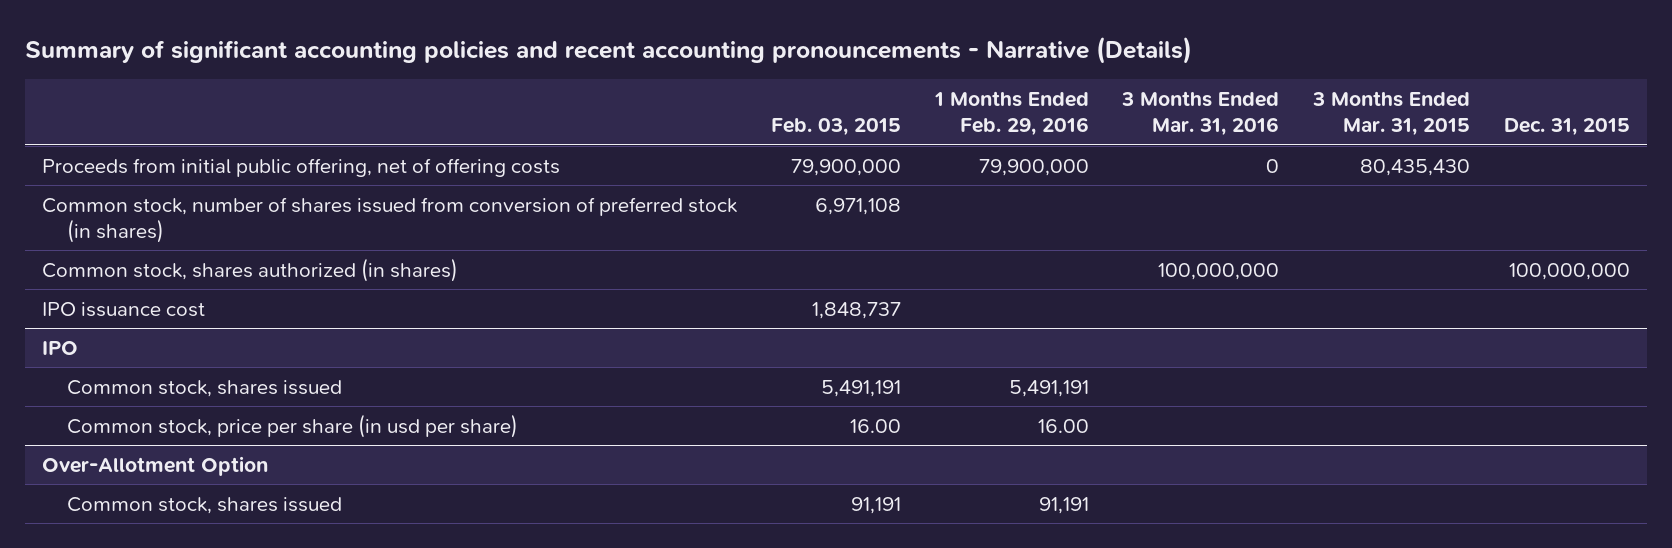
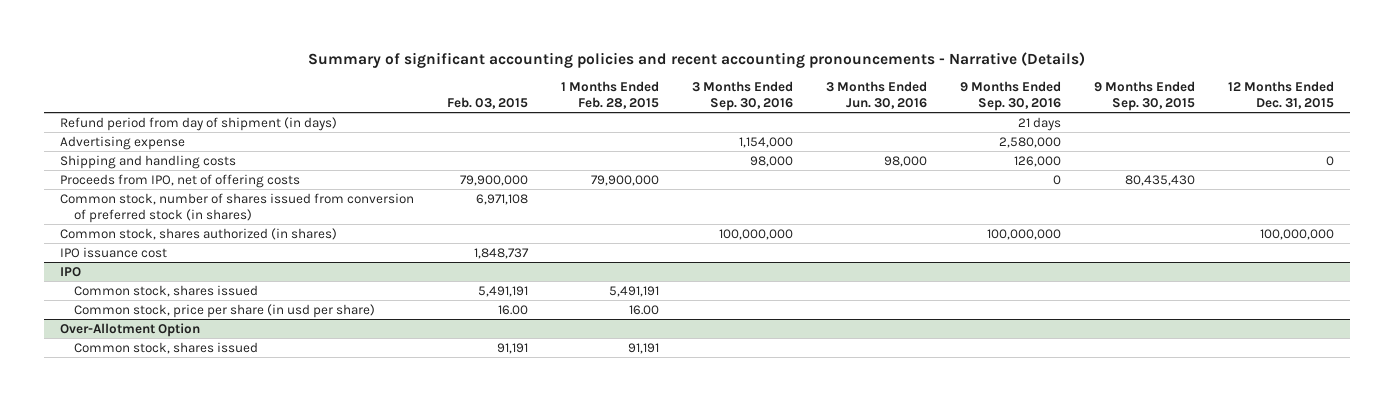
[933,91,1089,137] 1 Months Ended Feb. 29, 2016 -> none
[1121,91,1280,137] 3 Months Ended Mar. 31, 2016 -> none
[1312,91,1471,137] 3 Months Ended Mar. 31, 2015 -> none
[1503,118,1630,137] Dec. 31, 2015 -> none
none -> [561,81,660,110] 1 Months Ended Feb. 28, 2015
none -> [691,81,793,112] 3 Months Ended Sep. 30, 2016
none -> [825,81,927,110] 3 Months Ended Jun. 30, 2016
none -> [959,81,1061,112] 9 Months Ended Sep. 30, 2016
none -> [1093,81,1195,112] 9 Months Ended Sep. 30, 2015
none -> [1227,81,1334,110] 12 Months Ended Dec. 31, 2015
none -> [60,116,338,131] Refund period from day of shipment (in days)
none -> [60,135,186,150] Advertising expense
none -> [60,154,237,169] Shipping and handling costs
[42,157,561,177] Proceeds from initial public offering, net of offering costs -> [60,173,301,188] Proceeds from IPO, net of offering costs

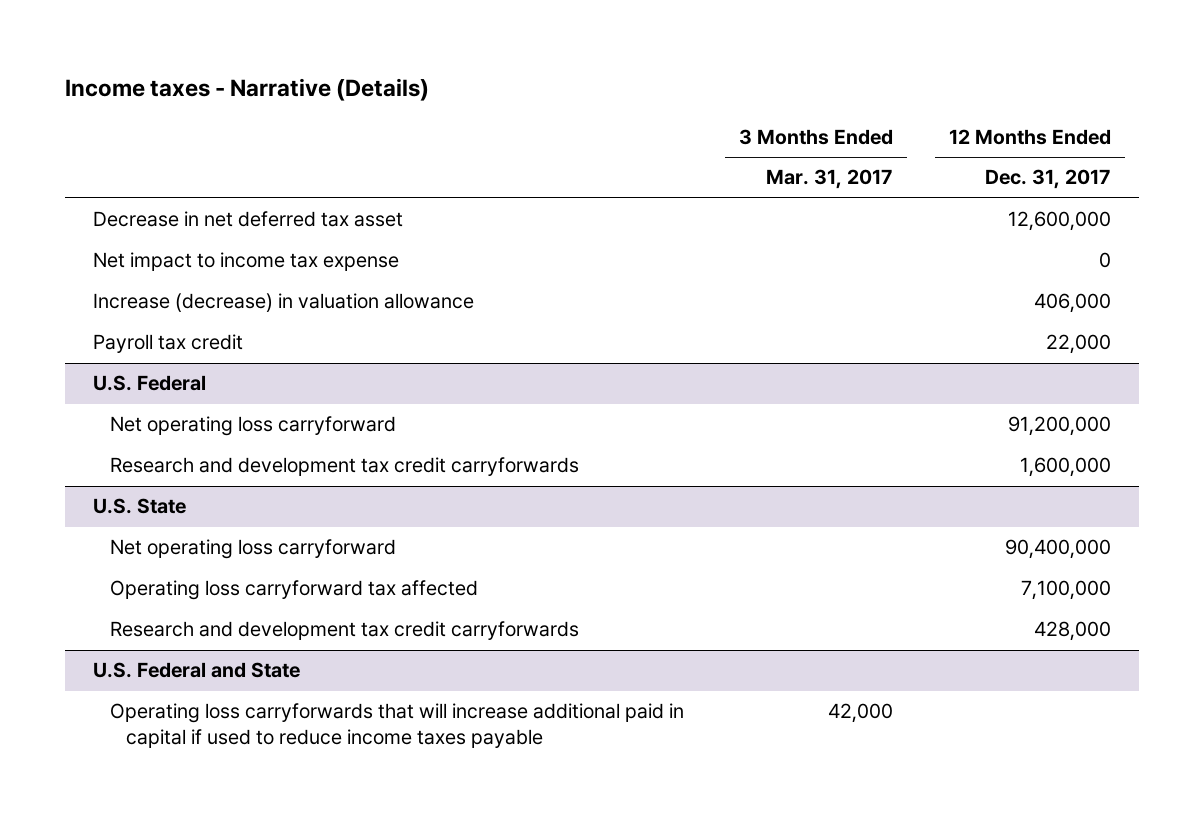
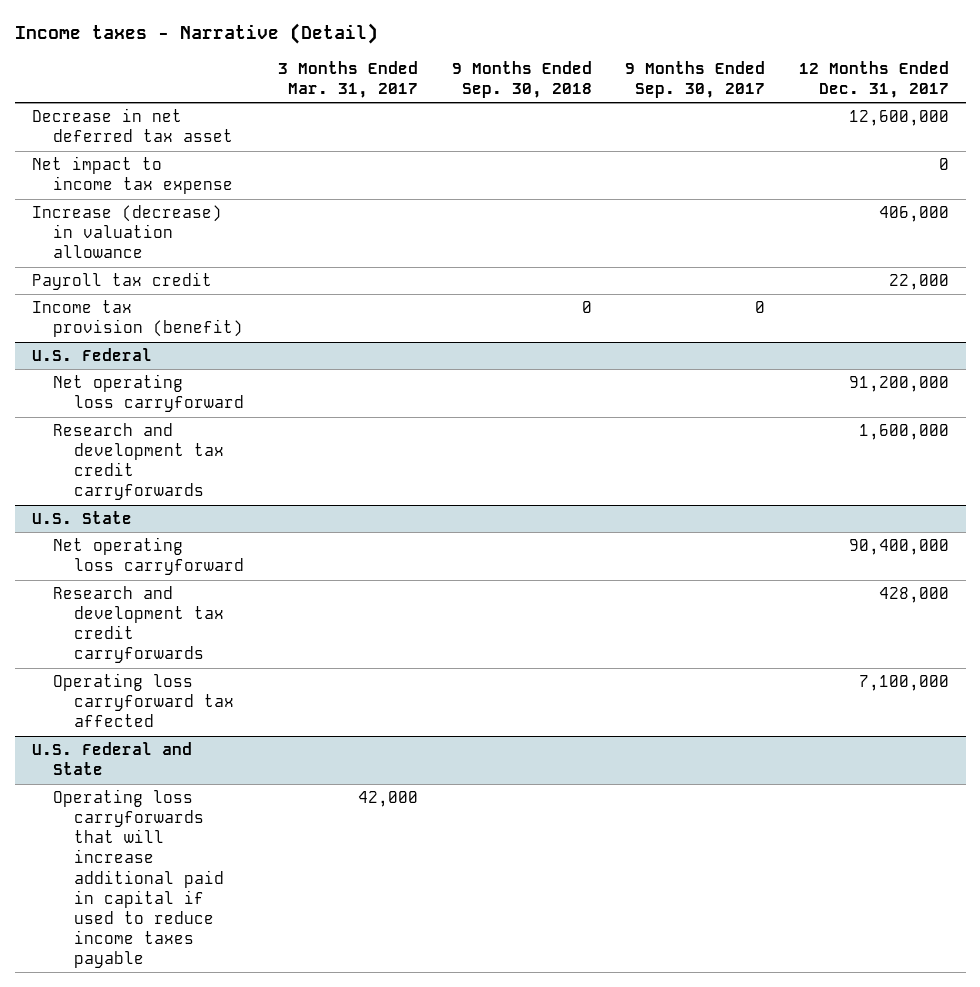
[65,78,430,102] Income taxes - Narrative (Details) -> [14,23,378,45] Income taxes - Narrative (Detail)
none -> [451,61,592,99] 9 Months Ended Sep. 30, 2018
none -> [625,61,766,99] 9 Months Ended Sep. 30, 2017
none -> [31,300,243,338] Income tax provision (benefit)
[109,580,478,601] Operating loss carryforward tax affected -> [52,673,235,728] Operating loss carryforward tax affected

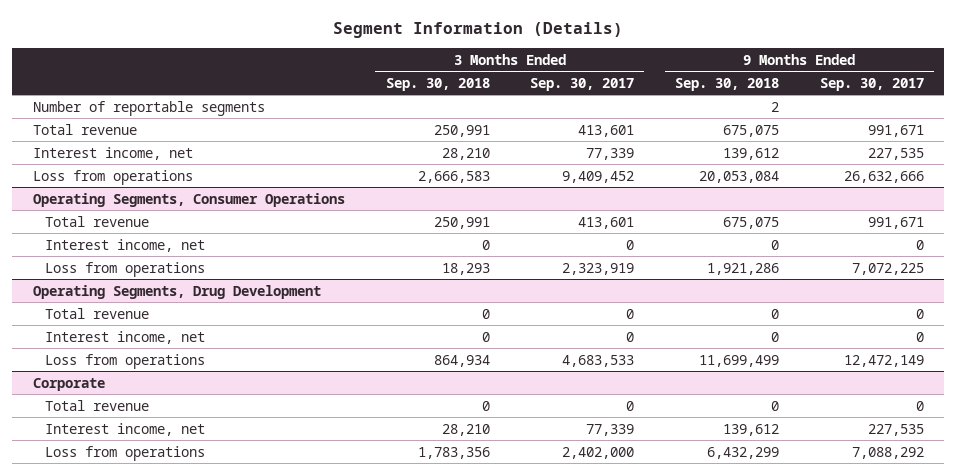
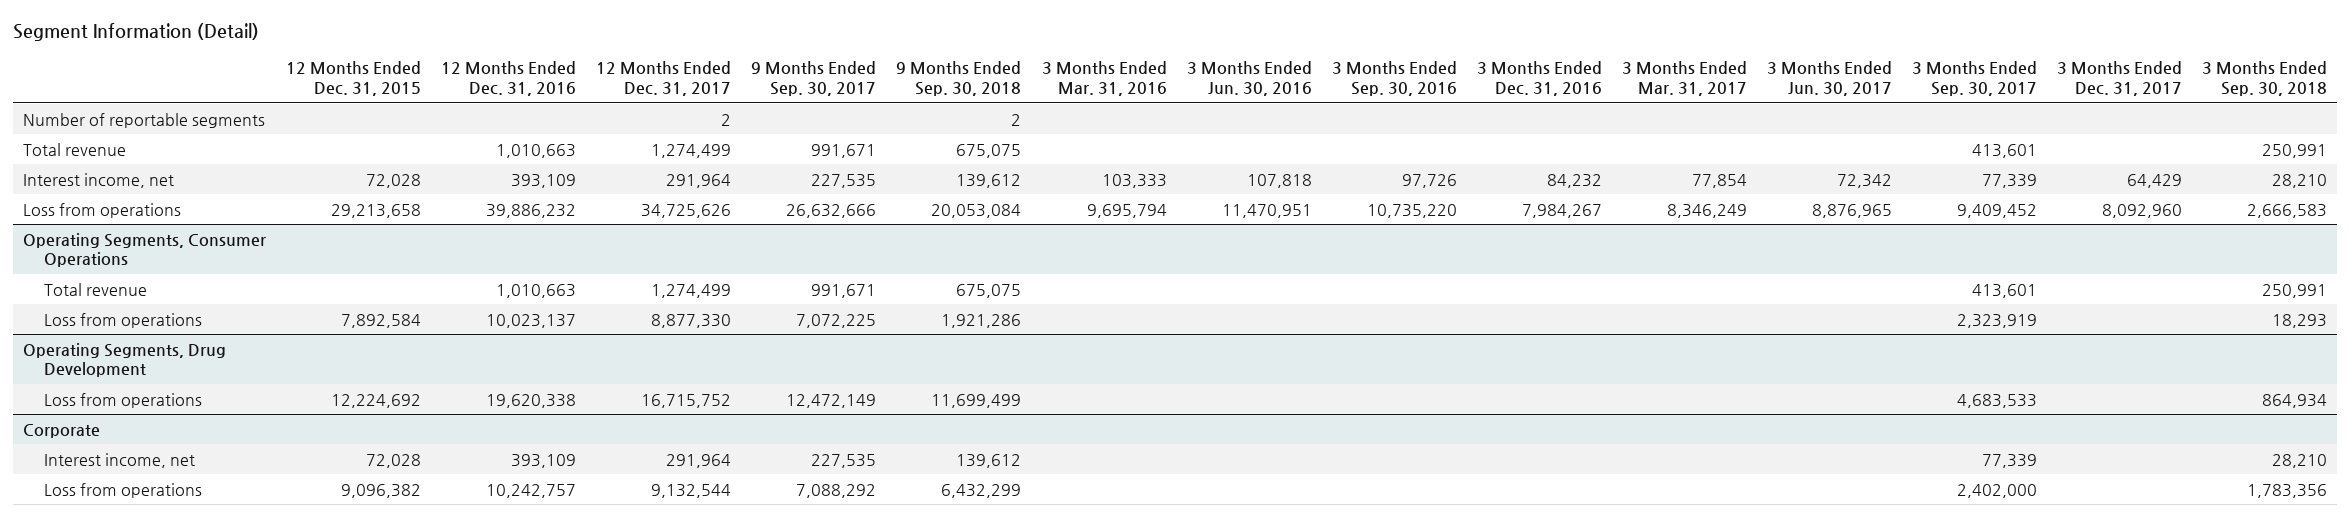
[333,22,624,39] Segment Information (Details) -> [12,23,259,42] Segment Information (Detail)
none -> [285,61,421,96] 12 Months Ended Dec. 31, 2015
none -> [441,61,577,96] 12 Months Ended Dec. 31, 2016
none -> [596,61,732,96] 12 Months Ended Dec. 31, 2017
none -> [1041,61,1167,96] 3 Months Ended Mar. 31, 2016
none -> [1186,61,1312,96] 3 Months Ended Jun. 30, 2016
none -> [1331,61,1457,96] 3 Months Ended Sep. 30, 2016
none -> [1476,61,1602,96] 3 Months Ended Dec. 31, 2016
none -> [1621,61,1747,96] 3 Months Ended Mar. 31, 2017
none -> [1767,61,1893,96] 3 Months Ended Jun. 30, 2017
none -> [2057,61,2183,96] 3 Months Ended Dec. 31, 2017
[45,238,206,252] Interest income, net -> none
[45,307,150,319] Total revenue -> none
[45,330,206,344] Interest income, net -> none
[45,399,150,411] Total revenue -> none

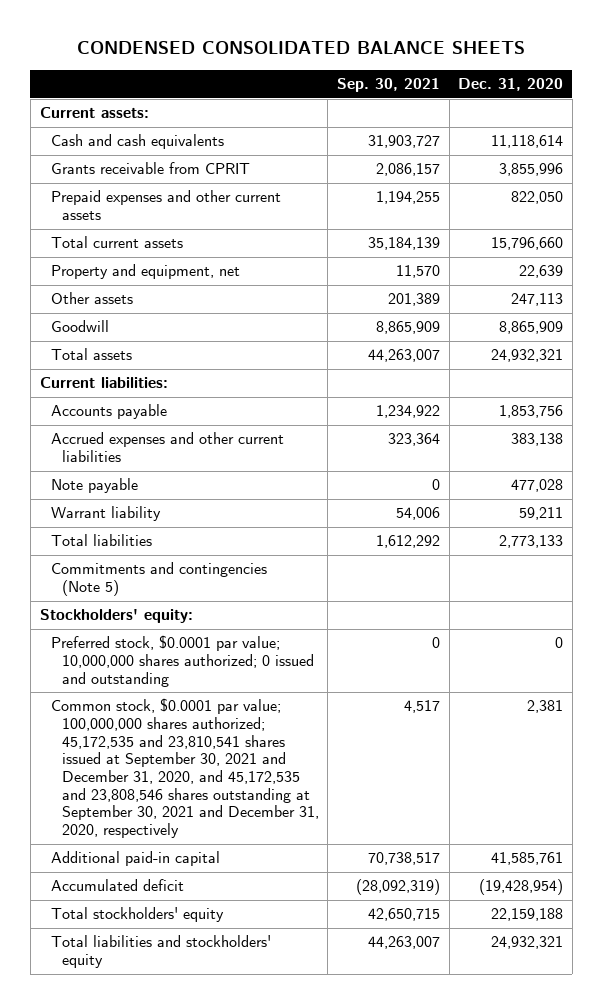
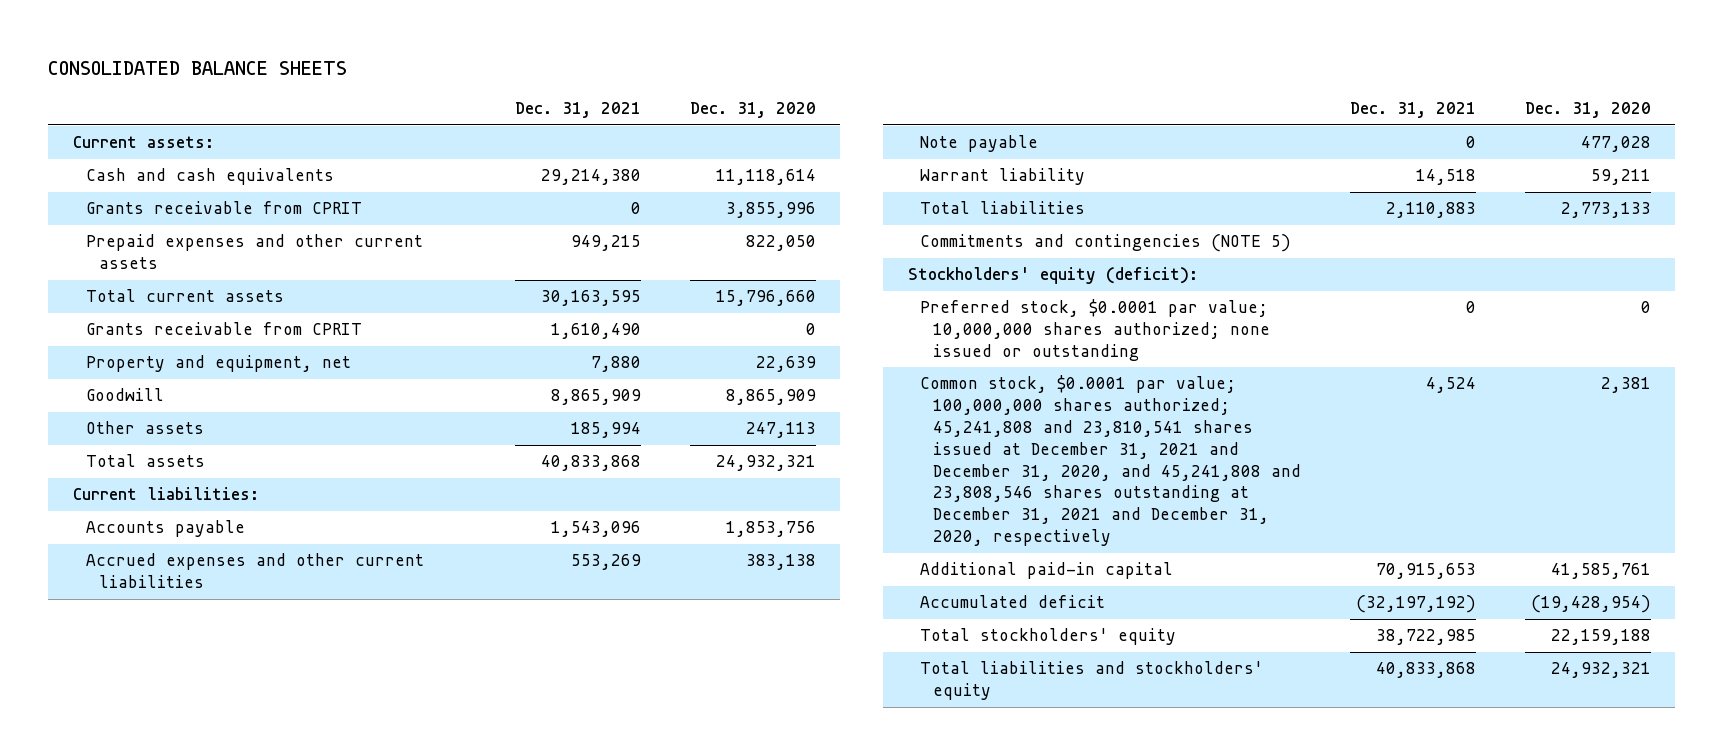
[77,41,526,55] CONDENSED CONSOLIDATED BALANCE SHEETS -> [48,60,348,75] CONSOLIDATED BALANCE SHEETS
[337,78,441,93] Sep. 30, 2021 -> none
none -> [515,102,642,119] Dec. 31, 2021
none -> [85,322,362,336] Grants receivable from CPRIT
[50,292,133,305] Other assets -> [85,421,204,435] Other assets
[50,562,267,597] Commitments and contingencies (Note 5) -> [920,234,1292,253] Commitments and contingencies (NOTE 5)
[39,609,193,624] Stockholders' equity: -> [907,267,1198,285] Stockholders' equity (deficit):
[50,635,314,687] Preferred stock, $0.0001 par value; 10,000,000 shares authorized; 0 issued and outstanding -> [920,299,1271,361] Preferred stock, $0.0001 par value; 10,000,000 shares authorized; none issued or outstanding
[50,698,319,839] Common stock, $0.0001 par value; 100,000,000 shares authorized; 45,172,535 and 23,810,541 shares issued at September 30, 2021 and December 31, 2020, and 45,172,535 and 23,808,546 shares outstanding at September 30, 2021 and December 31, 2020, respectively -> [920,375,1302,547] Common stock, $0.0001 par value; 100,000,000 shares authorized; 45,241,808 and 23,810,541 shares issued at December 31, 2021 and December 31, 2020, and 45,241,808 and 23,808,546 shares outstanding at December 31, 2021 and December 31, 2020, respectively

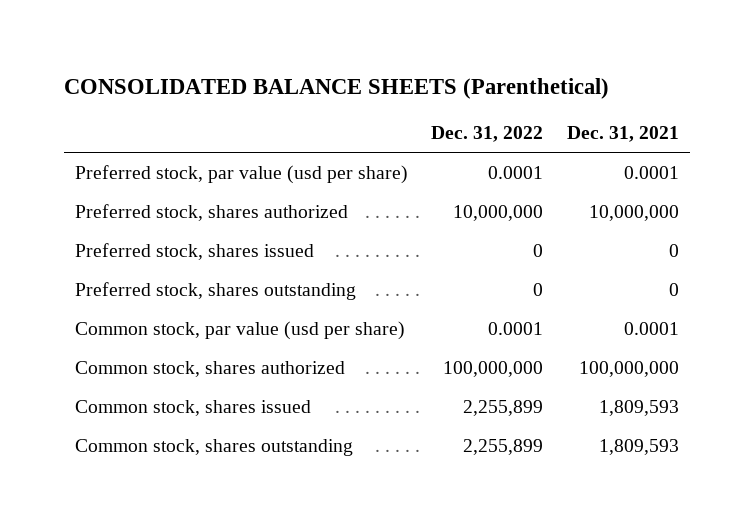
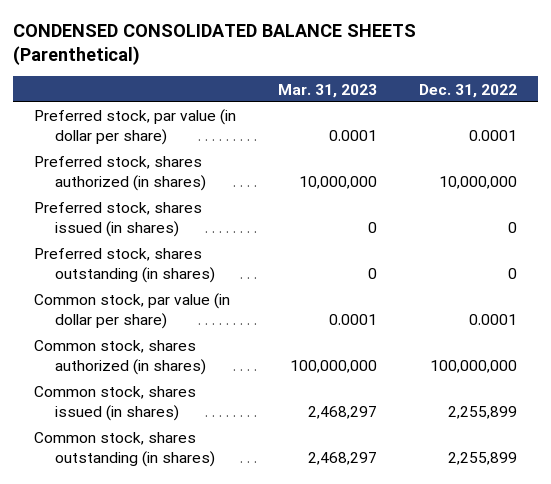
[63,78,609,100] CONSOLIDATED BALANCE SHEETS (Parenthetical) -> [12,23,416,65] CONDENSED CONSOLIDATED BALANCE SHEETS (Parenthetical)
[566,126,679,143] Dec. 31, 2021 -> none
none -> [277,83,377,98] Mar. 31, 2023
[75,164,409,184] Preferred stock, par value (usd per share) -> [33,109,236,146] Preferred stock, par value (in dollar per share)
[75,203,349,221] Preferred stock, shares authorized -> [33,156,206,192] Preferred stock, shares authorized (in shares)
[75,242,315,260] Preferred stock, shares issued -> [33,202,202,238] Preferred stock, shares issued (in shares)
[75,281,357,300] Preferred stock, shares outstanding -> [33,248,215,284] Preferred stock, shares outstanding (in shares)
[75,320,406,340] Common stock, par value (usd per share) -> [33,293,230,330] Common stock, par value (in dollar per share)
[75,360,346,377] Common stock, shares authorized -> [33,340,206,376] Common stock, shares authorized (in shares)
[75,399,312,416] Common stock, shares issued -> [33,386,196,422] Common stock, shares issued (in shares)
[75,438,354,456] Common stock, shares outstanding -> [33,432,215,468] Common stock, shares outstanding (in shares)

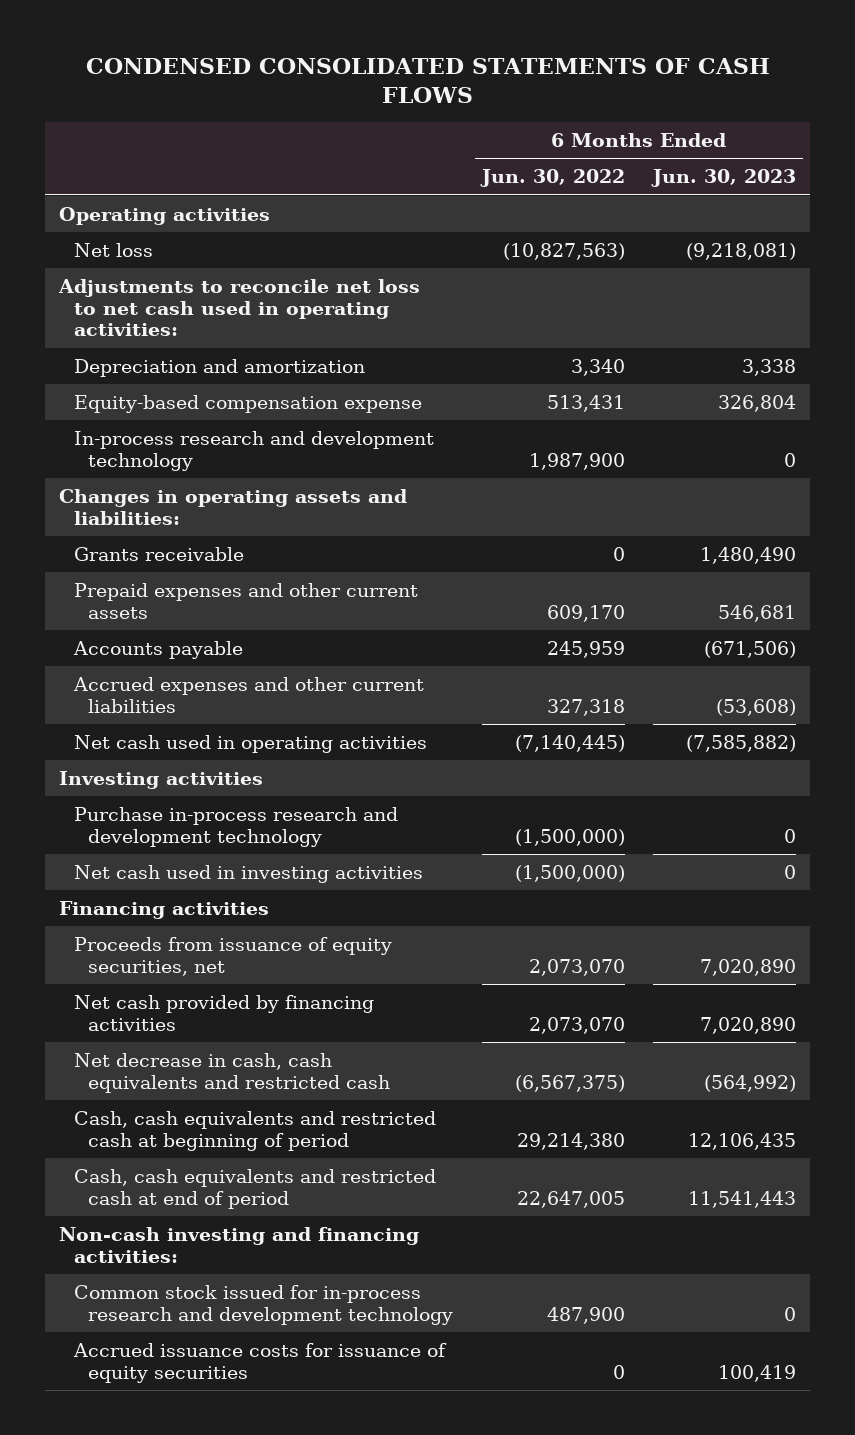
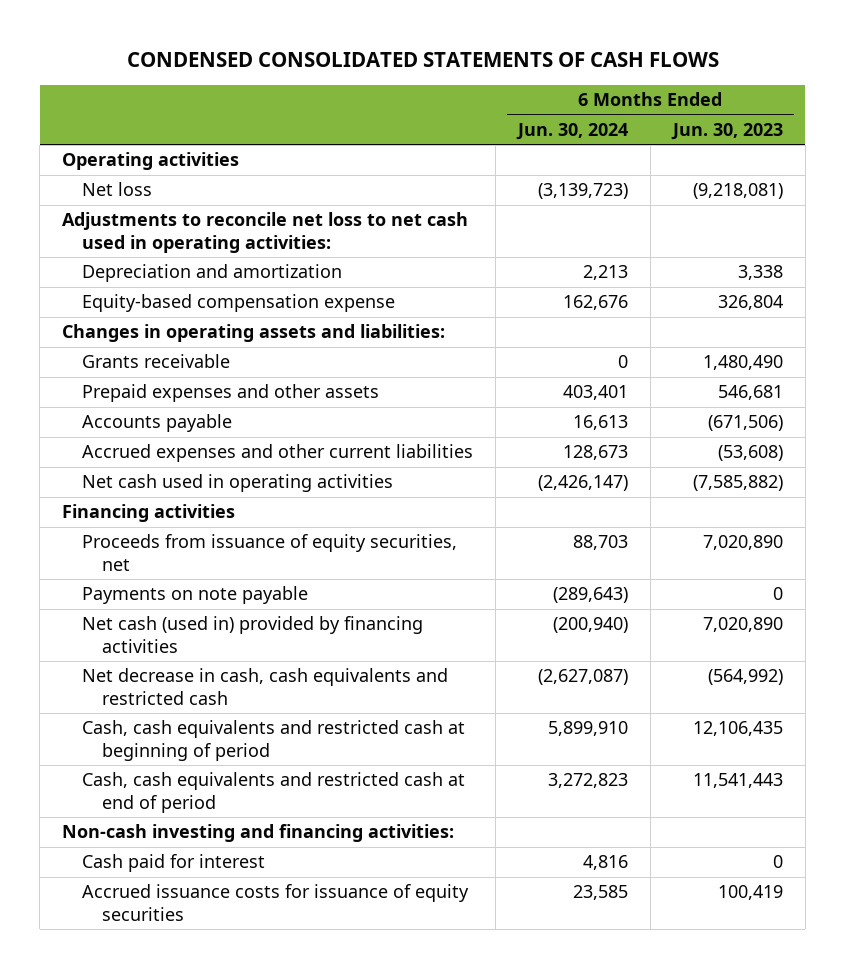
[479,169,625,188] Jun. 30, 2022 -> none
none -> [515,122,628,140] Jun. 30, 2024
[73,431,434,471] In-process research and development technology -> none
[73,583,418,619] Prepaid expenses and other current assets -> [81,384,379,403] Prepaid expenses and other assets
[59,771,264,790] Investing activities -> none
[73,807,398,847] Purchase in-process research and development technology -> none
[73,865,423,884] Net cash used in investing activities -> none
none -> [81,586,308,605] Payments on note payable
[73,995,374,1031] Net cash provided by financing activities -> [81,616,423,653] Net cash (used in) provided by financing activities
[73,1285,454,1325] Common stock issued for in-process research and development technology -> none
none -> [81,854,265,873] Cash paid for interest

